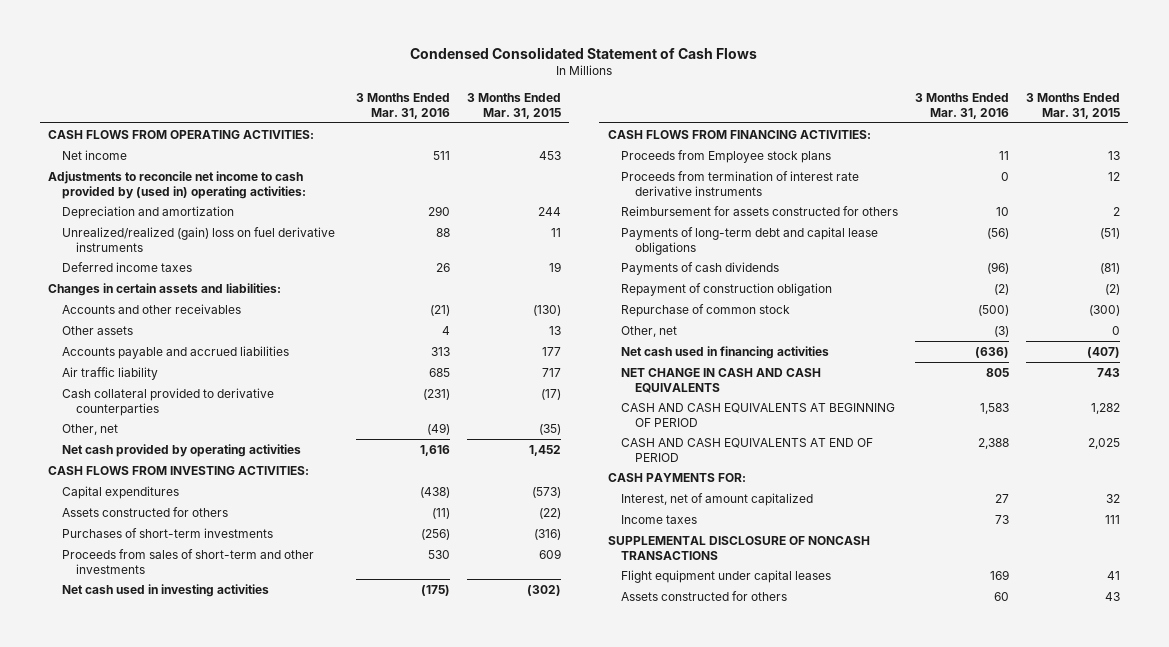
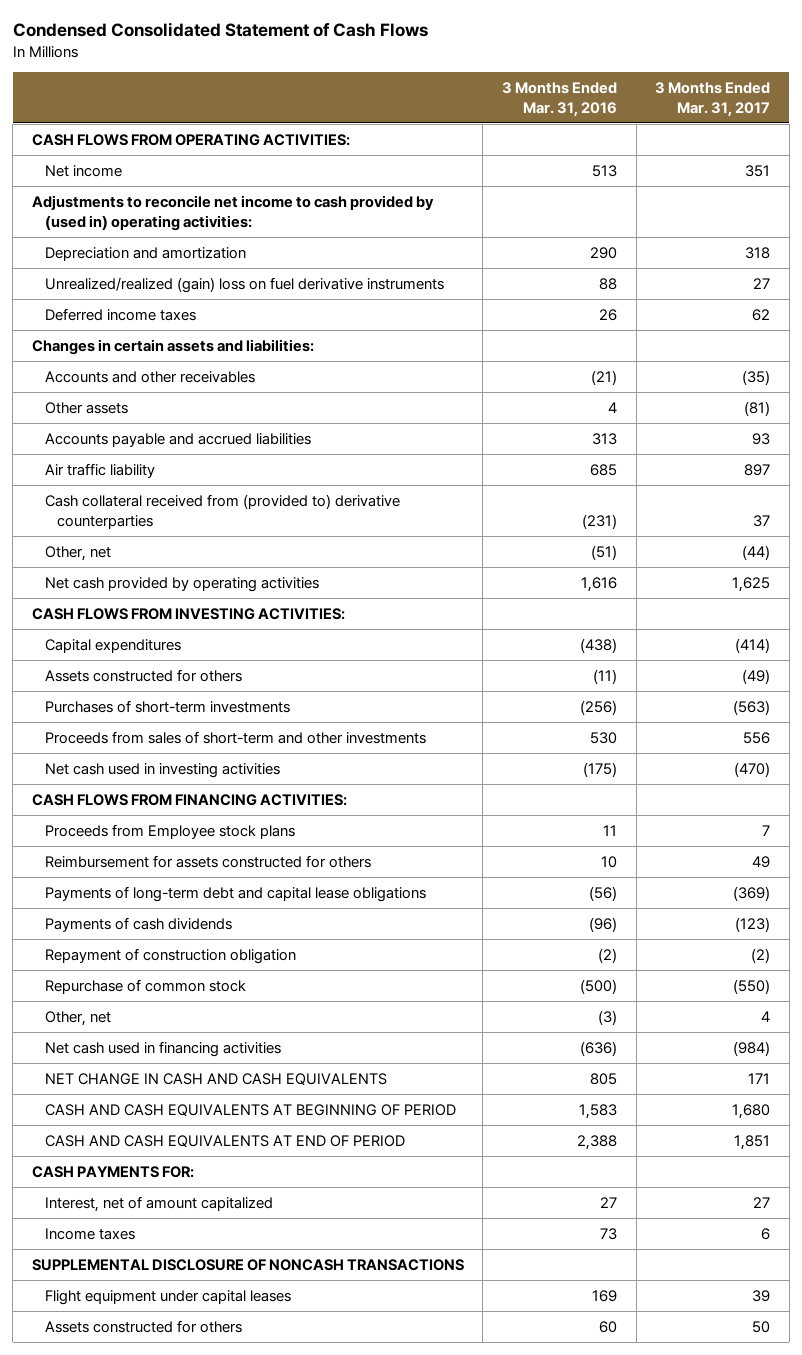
[466,93,561,119] 3 Months Ended Mar. 31, 2015 -> none
none -> [655,82,771,117] 3 Months Ended Mar. 31, 2017
[432,150,450,160] 511 -> [591,165,617,178] 513
[62,387,275,416] Cash collateral provided to derivative counterparties -> [44,494,400,529] Cash collateral received from (provided to) derivative counterparties
[426,422,450,435] (49) -> [590,545,617,561] (51)
[621,170,860,196] Proceeds from termination of interest rate derivative instruments -> none

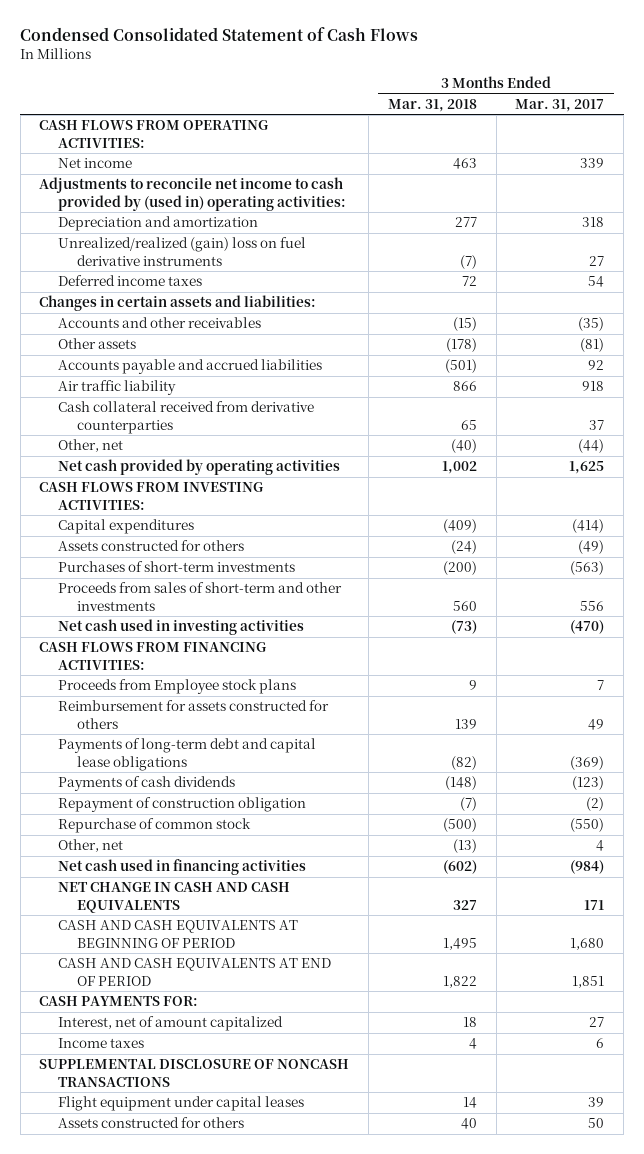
[501,82,617,117] 3 Months Ended Mar. 31, 2016 -> none
none -> [387,98,477,112] Mar. 31, 2018
[745,165,771,178] 351 -> [580,158,605,169] 339
[752,309,771,322] 62 -> [588,276,605,288] 54
[752,433,771,446] 93 -> [588,360,605,371] 92
[744,464,771,477] 897 -> [582,381,605,392] 918
[44,494,400,529] Cash collateral received from (provided to) derivative counterparties -> [58,401,315,434] Cash collateral received from derivative counterparties

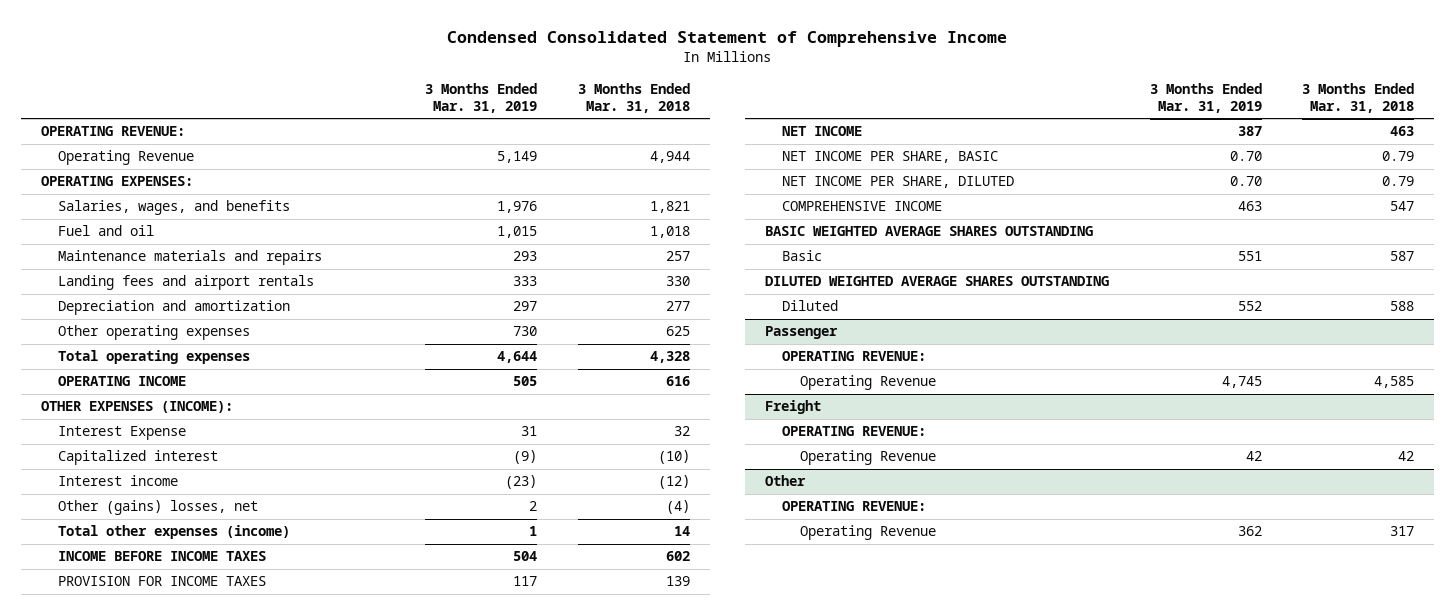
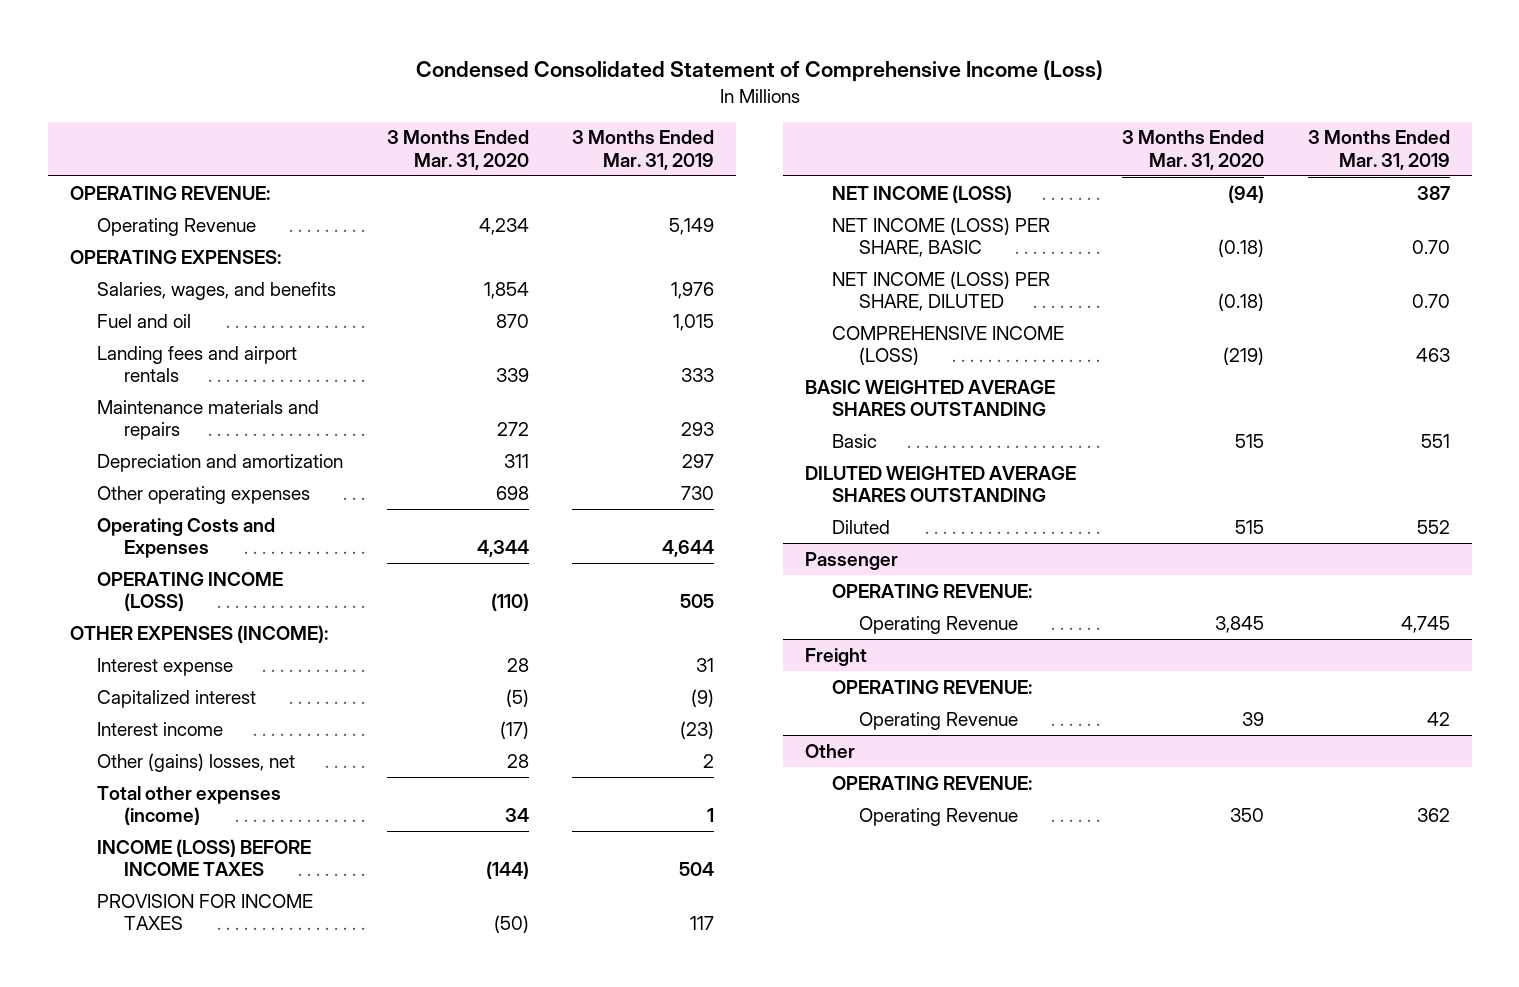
[447,31,1008,48] Condensed Consolidated Statement of Comprehensive Income -> [415,60,1103,83] Condensed Consolidated Statement of Comprehensive Income (Loss)
[577,82,690,114] 3 Months Ended Mar. 31, 2018 -> none
none -> [386,130,529,170] 3 Months Ended Mar. 31, 2020
[58,250,323,266] Maintenance materials and repairs -> [96,399,319,440] Maintenance materials and repairs
[58,350,251,365] Total operating expenses -> [96,517,275,558] Operating Costs and Expenses
[58,376,187,387] OPERATING INCOME -> [96,571,283,611] OPERATING INCOME (LOSS)
[58,426,187,441] Interest Expense -> [96,657,233,676] Interest expense
[58,551,267,562] INCOME BEFORE INCOME TAXES -> [96,838,311,876] INCOME (LOSS) BEFORE INCOME TAXES
[782,126,863,137] NET INCOME -> [832,184,1013,203] NET INCOME (LOSS)
[782,151,999,164] NET INCOME PER SHARE, BASIC -> [832,216,1051,257] NET INCOME (LOSS) PER SHARE, BASIC
[782,176,1015,189] NET INCOME PER SHARE, DILUTED -> [832,270,1051,311] NET INCOME (LOSS) PER SHARE, DILUTED
[782,201,943,212] COMPREHENSIVE INCOME -> [832,325,1065,365] COMPREHENSIVE INCOME (LOSS)

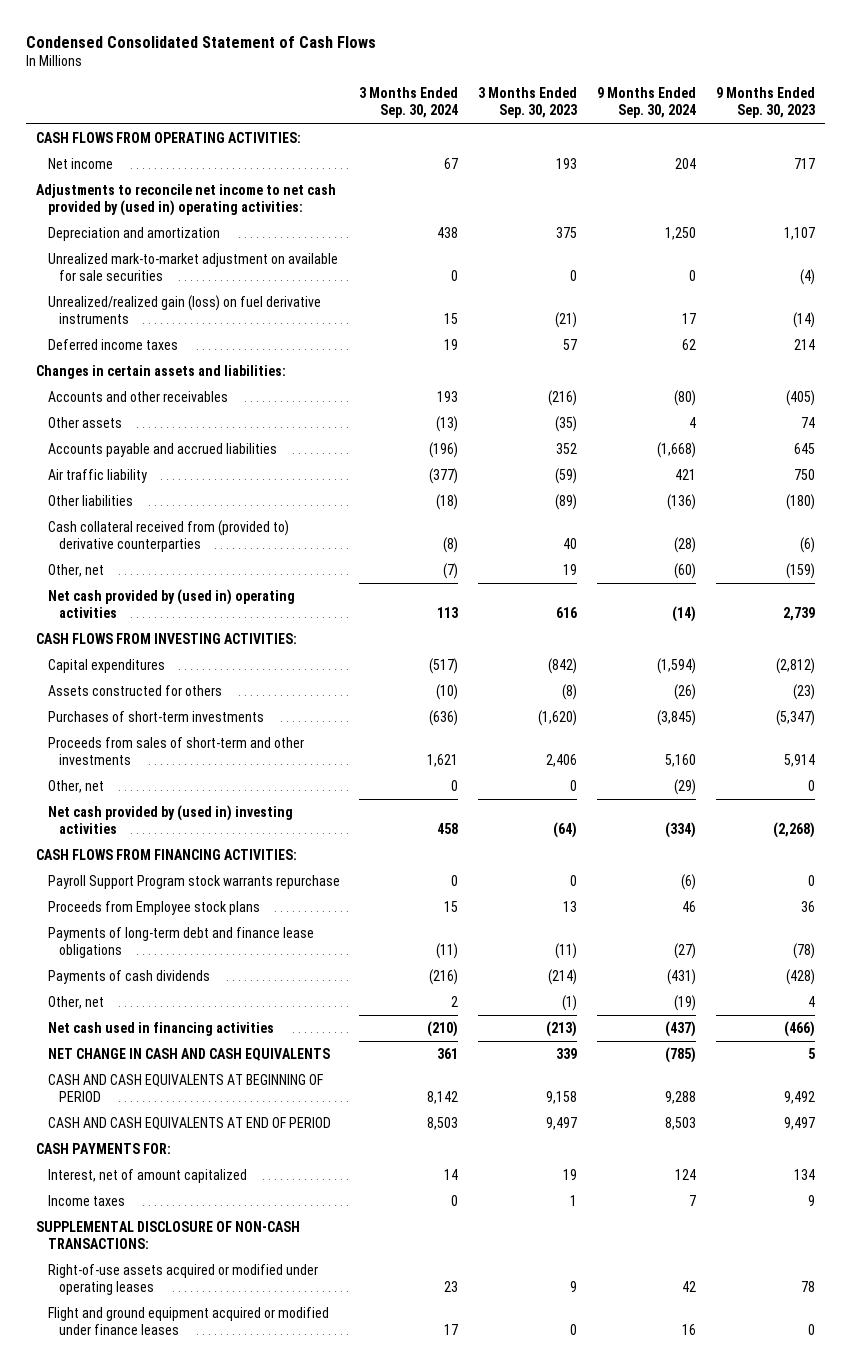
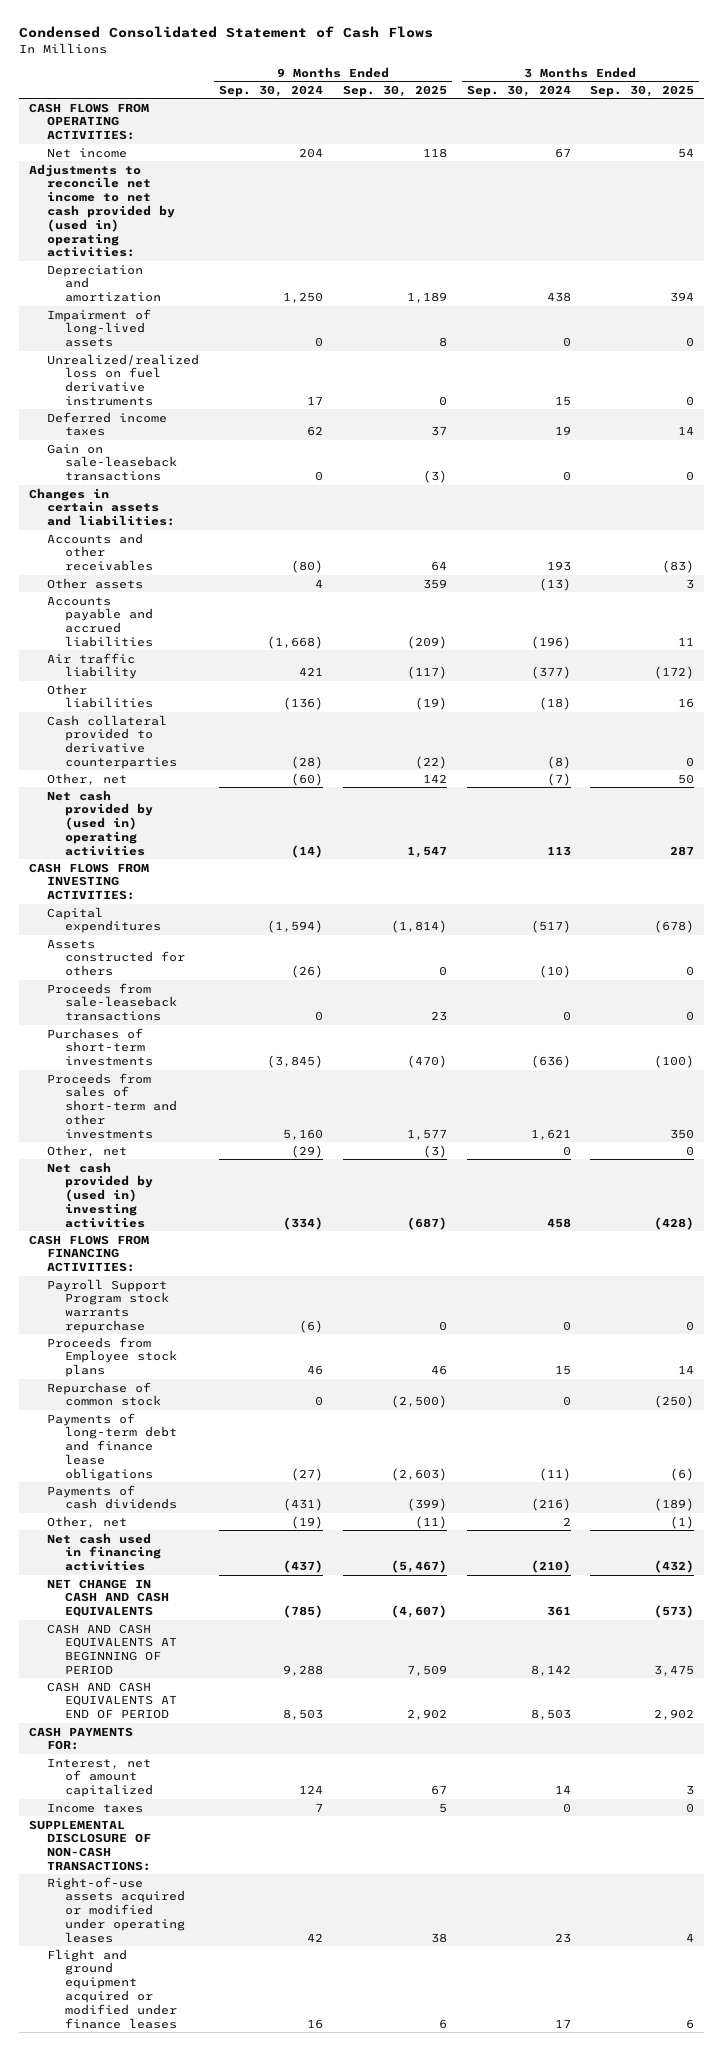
[478,87,578,119] 3 Months Ended Sep. 30, 2023 -> none
[716,87,816,119] 9 Months Ended Sep. 30, 2023 -> none
none -> [342,84,447,97] Sep. 30, 2025
none -> [590,84,695,97] Sep. 30, 2025
[47,253,338,282] Unrealized mark-to-market adjustment on available for sale securities -> none
none -> [47,308,152,348] Impairment of long-lived assets
[47,295,321,325] Unrealized/realized gain (loss) on fuel derivative instruments -> [47,353,200,406] Unrealized/realized loss on fuel derivative instruments
none -> [47,443,178,482] Gain on sale-leaseback transactions
[47,520,289,553] Cash collateral received from (provided to) derivative counterparties -> [47,714,178,769] Cash collateral provided to derivative counterparties
none -> [47,982,178,1022] Proceeds from sale-leaseback transactions
none -> [47,1381,162,1407] Repurchase of common stock

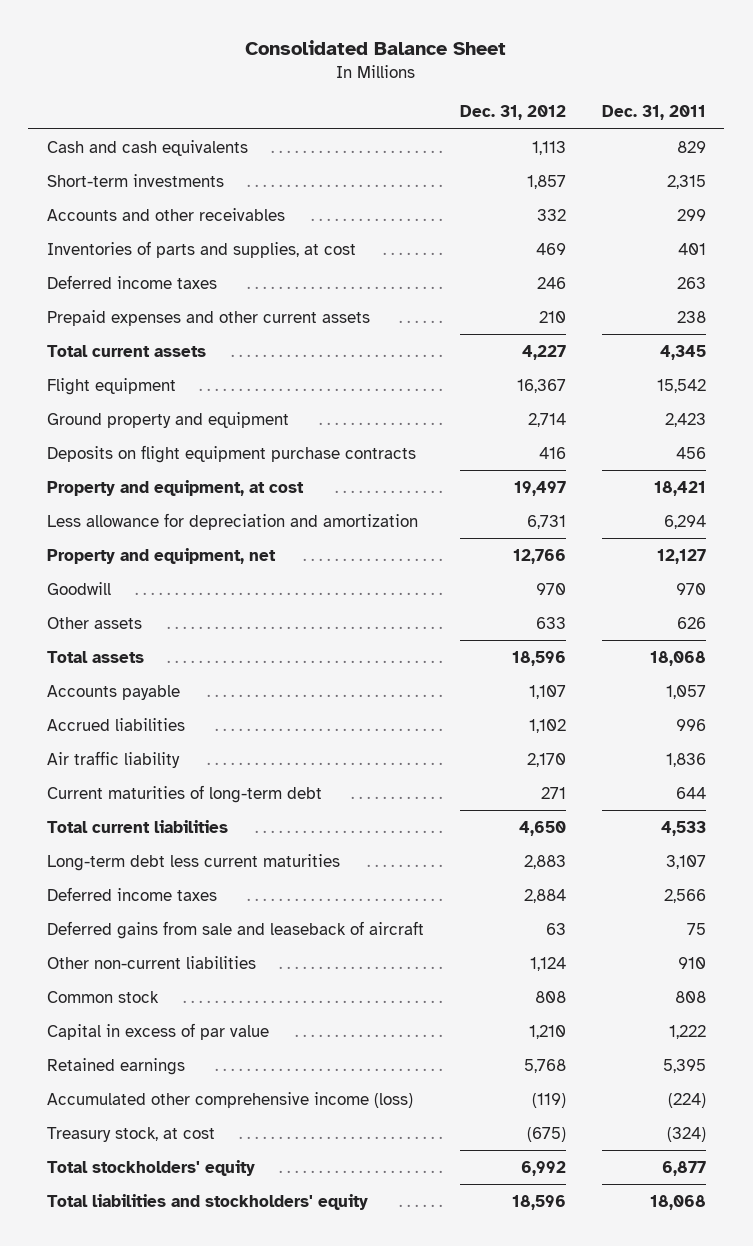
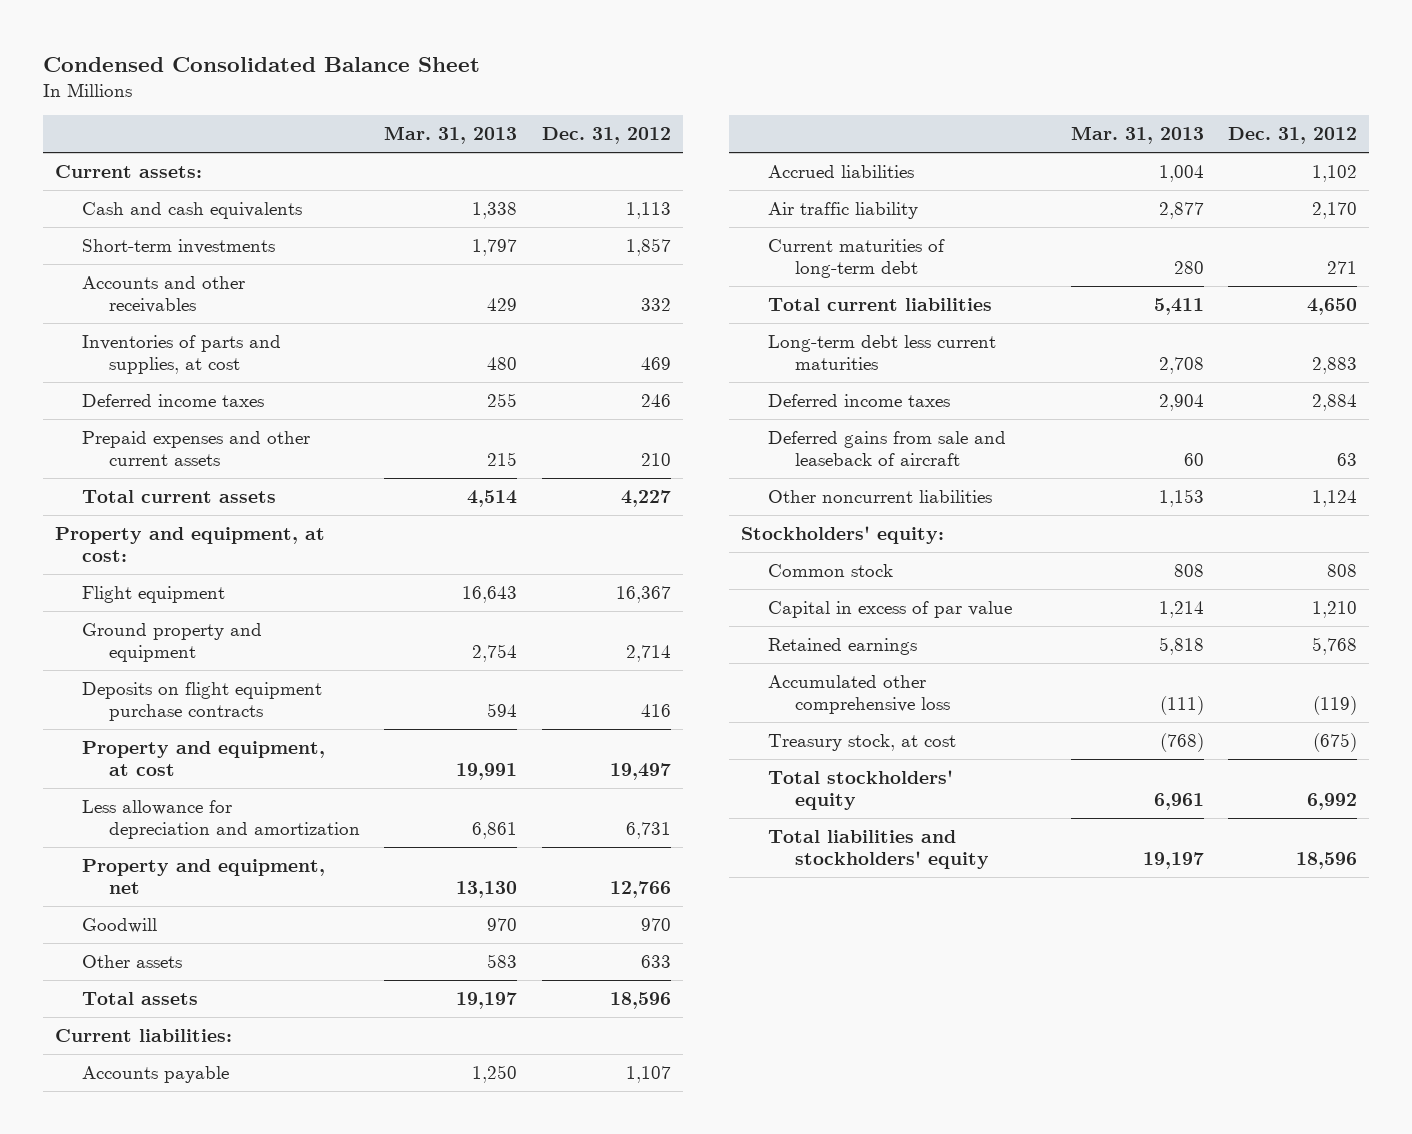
[245,39,507,55] Consolidated Balance Sheet -> [42,56,480,72] Condensed Consolidated Balance Sheet
[601,105,706,121] Dec. 31, 2011 -> none
none -> [384,126,518,145] Mar. 31, 2013
none -> [55,164,203,178] Current assets:
none -> [55,526,326,563] Property and equipment, at cost:
none -> [55,1028,233,1042] Current liabilities:
[46,955,256,969] Other non-current liabilities -> [768,489,993,503] Other noncurrent liabilities
none -> [741,525,945,544] Stockholders' equity:
[46,1091,413,1108] Accumulated other comprehensive income (loss) -> [768,674,951,715] Accumulated other comprehensive loss

